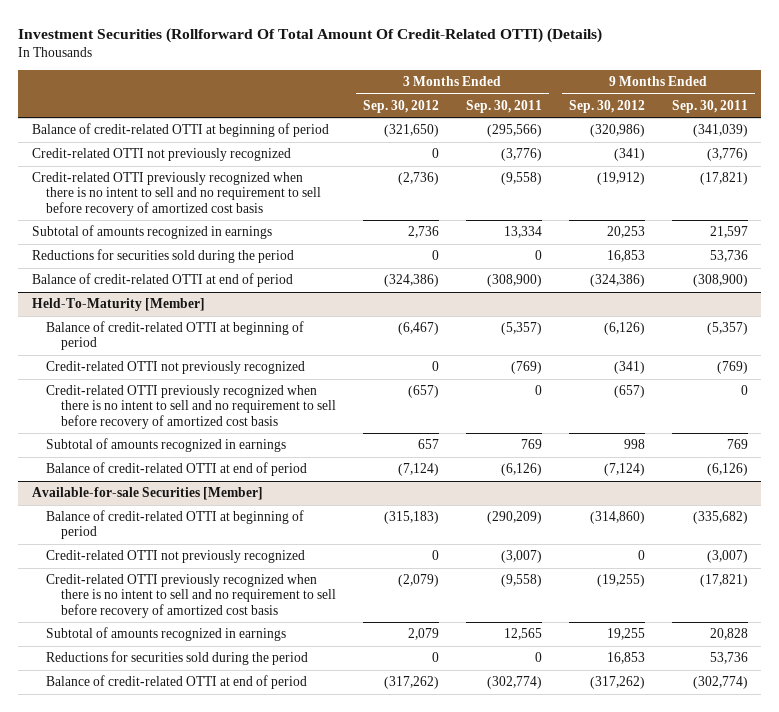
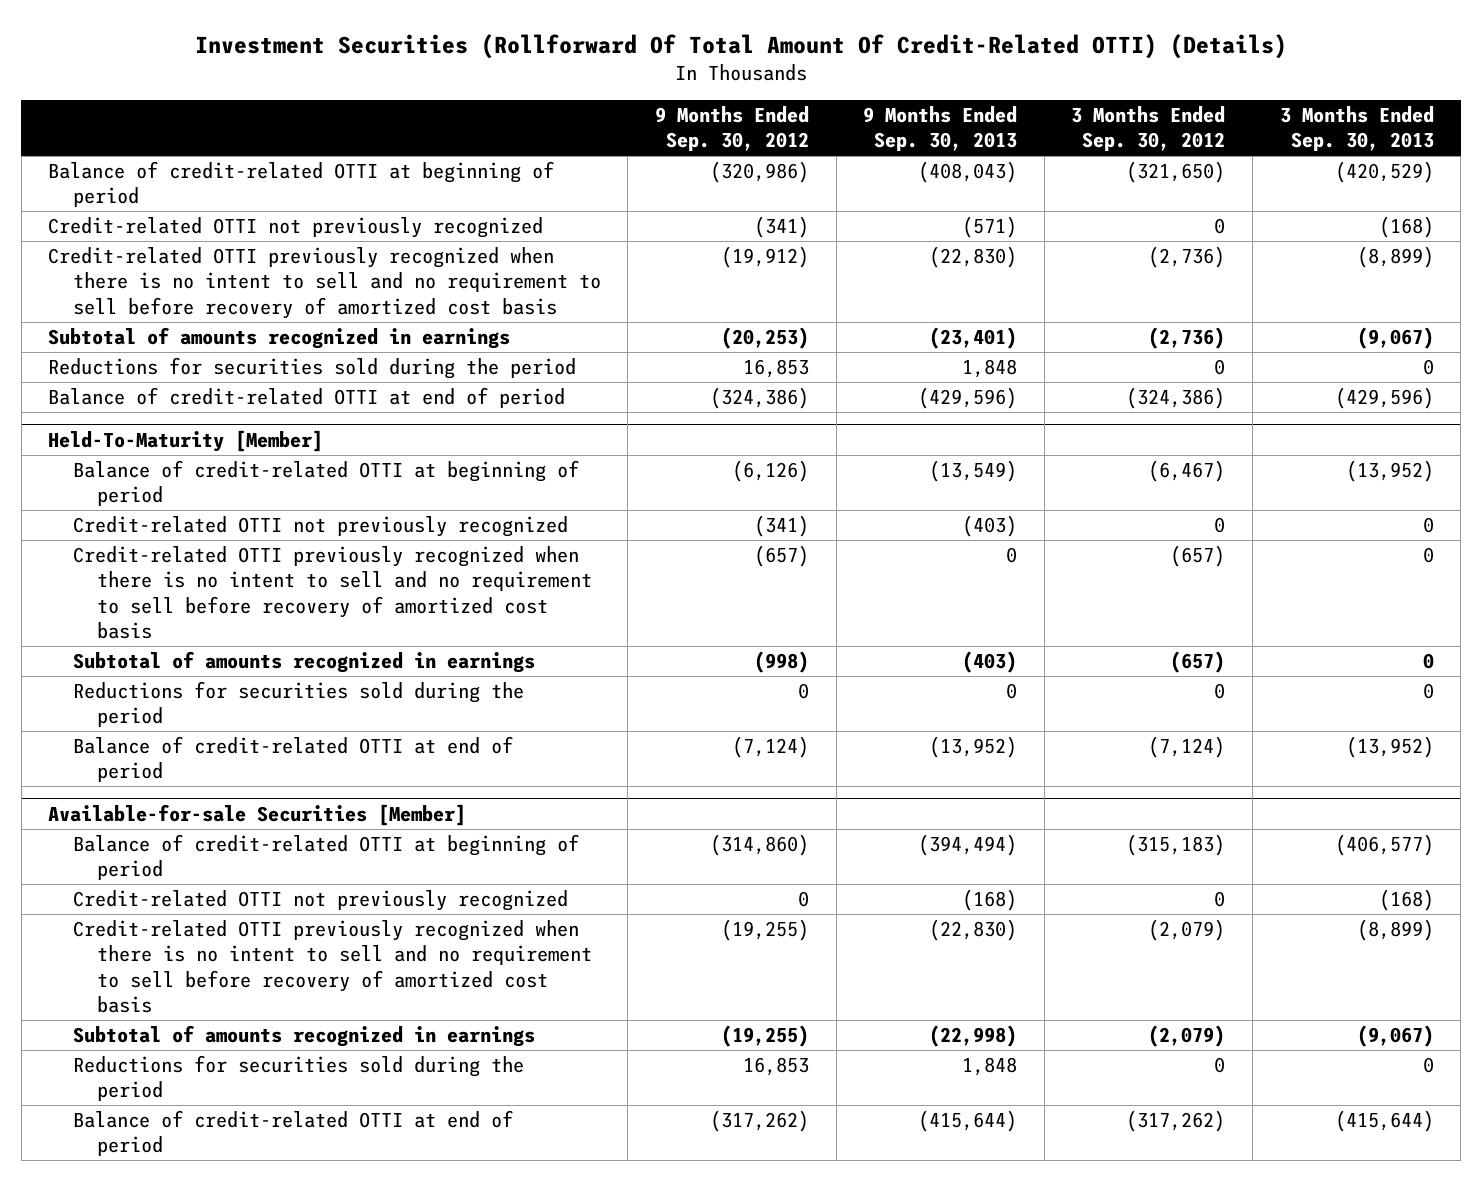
[465,99,542,113] Sep. 30, 2011 -> none
[671,99,748,113] Sep. 30, 2011 -> none
none -> [863,105,1018,152] 9 Months Ended Sep. 30, 2013
none -> [1279,105,1434,152] 3 Months Ended Sep. 30, 2013
[407,226,439,239] 2,736 -> [1148,327,1226,350] (2,736)
[606,226,645,239] 20,253 -> [720,327,809,350] (20,253)
[417,439,439,450] 657 -> [1170,651,1226,674] (657)
[623,439,645,450] 998 -> [753,651,809,674] (998)
none -> [72,681,524,728] Reductions for securities sold during the period
[407,628,439,641] 2,079 -> [1148,1025,1226,1048] (2,079)
[606,628,645,641] 19,255 -> [720,1025,809,1048] (19,255)

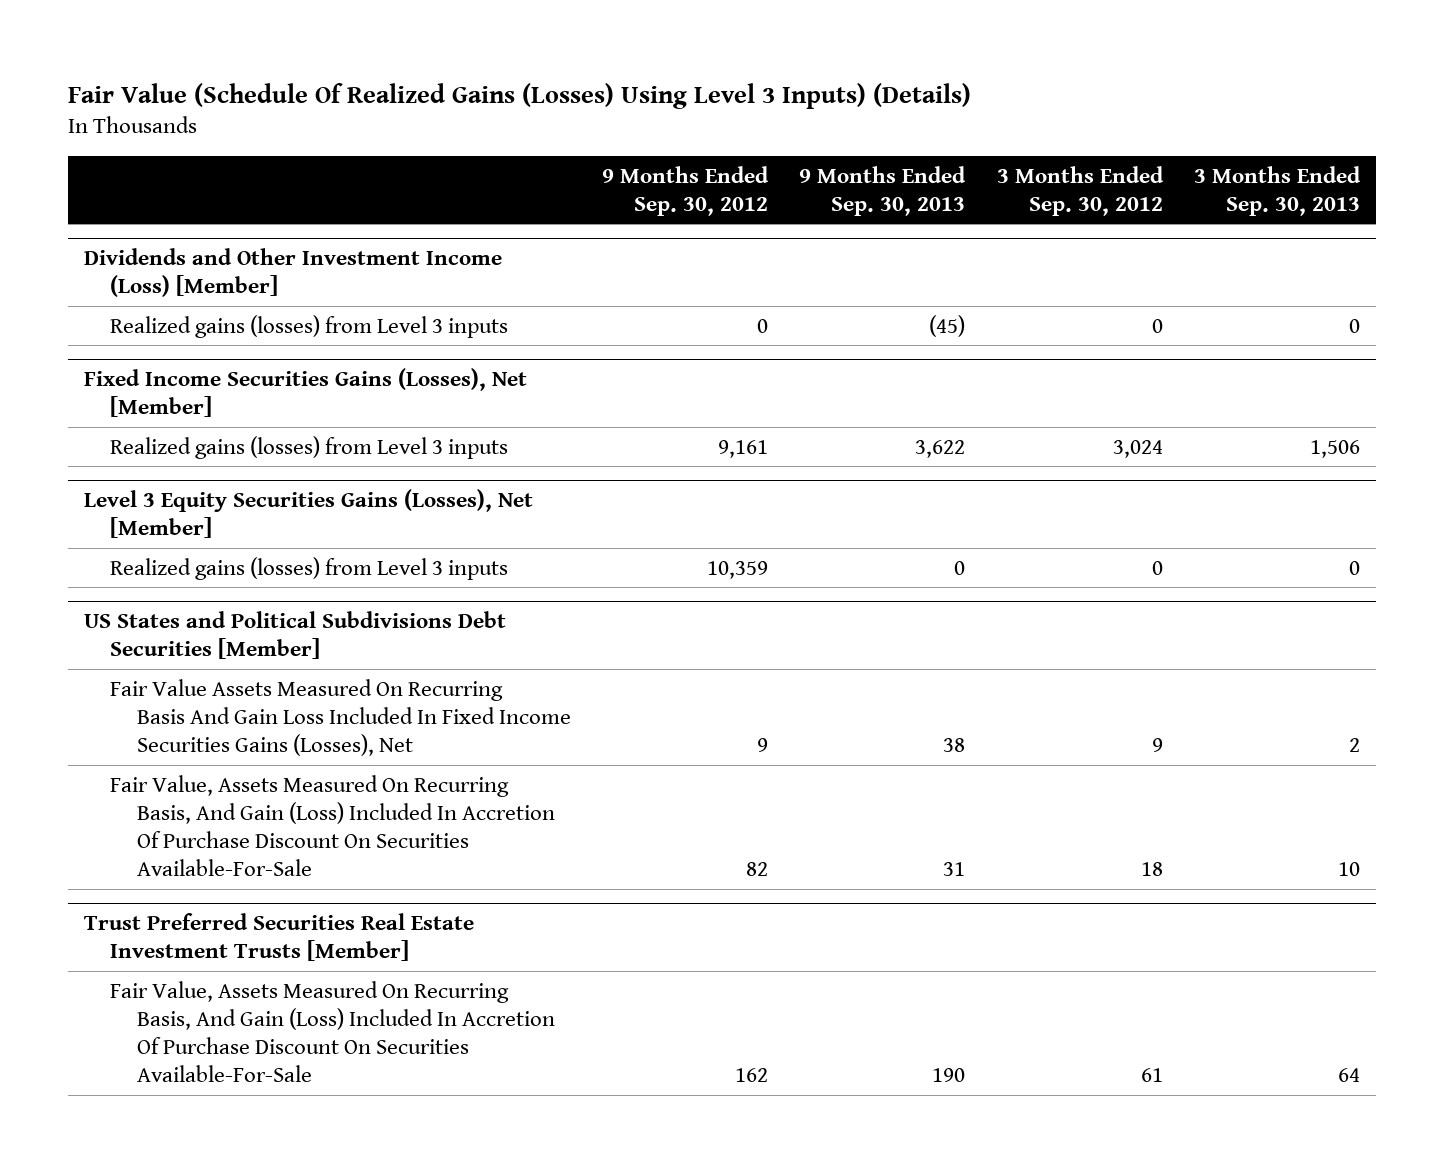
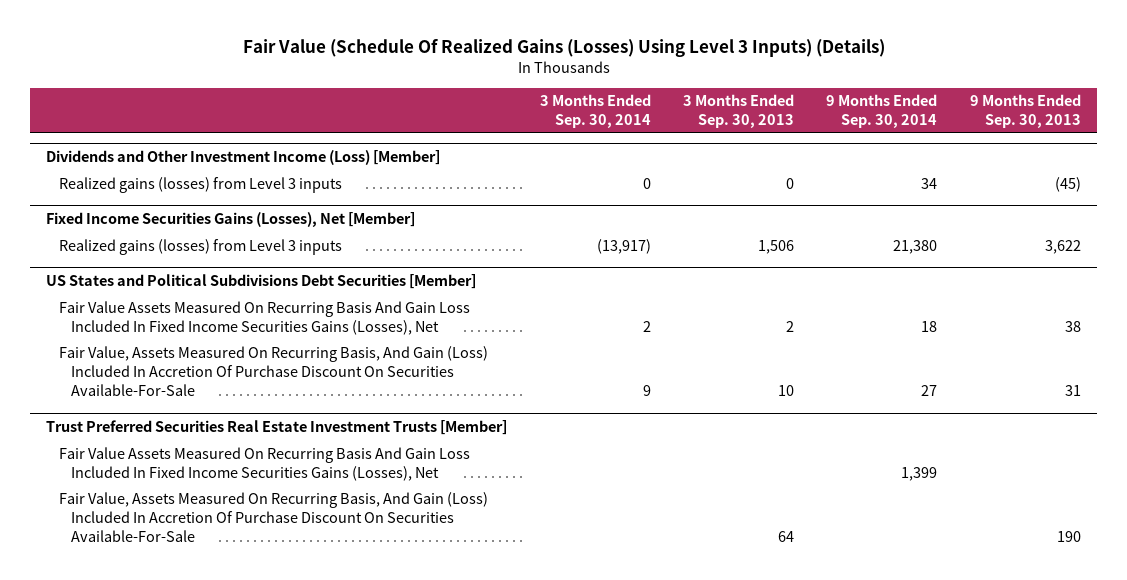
[602,165,770,216] 9 Months Ended Sep. 30, 2012 -> none
[996,165,1164,216] 3 Months Ended Sep. 30, 2012 -> none
none -> [539,94,651,129] 3 Months Ended Sep. 30, 2014
none -> [826,94,938,129] 9 Months Ended Sep. 30, 2014
[83,488,533,539] Level 3 Equity Securities Gains (Losses), Net [Member] -> none
[110,556,509,580] Realized gains (losses) from Level 3 inputs -> none
none -> [58,446,470,481] Fair Value Assets Measured On Recurring Basis And Gain Loss Included In Fixed Income Securities Gains (Losses), Net

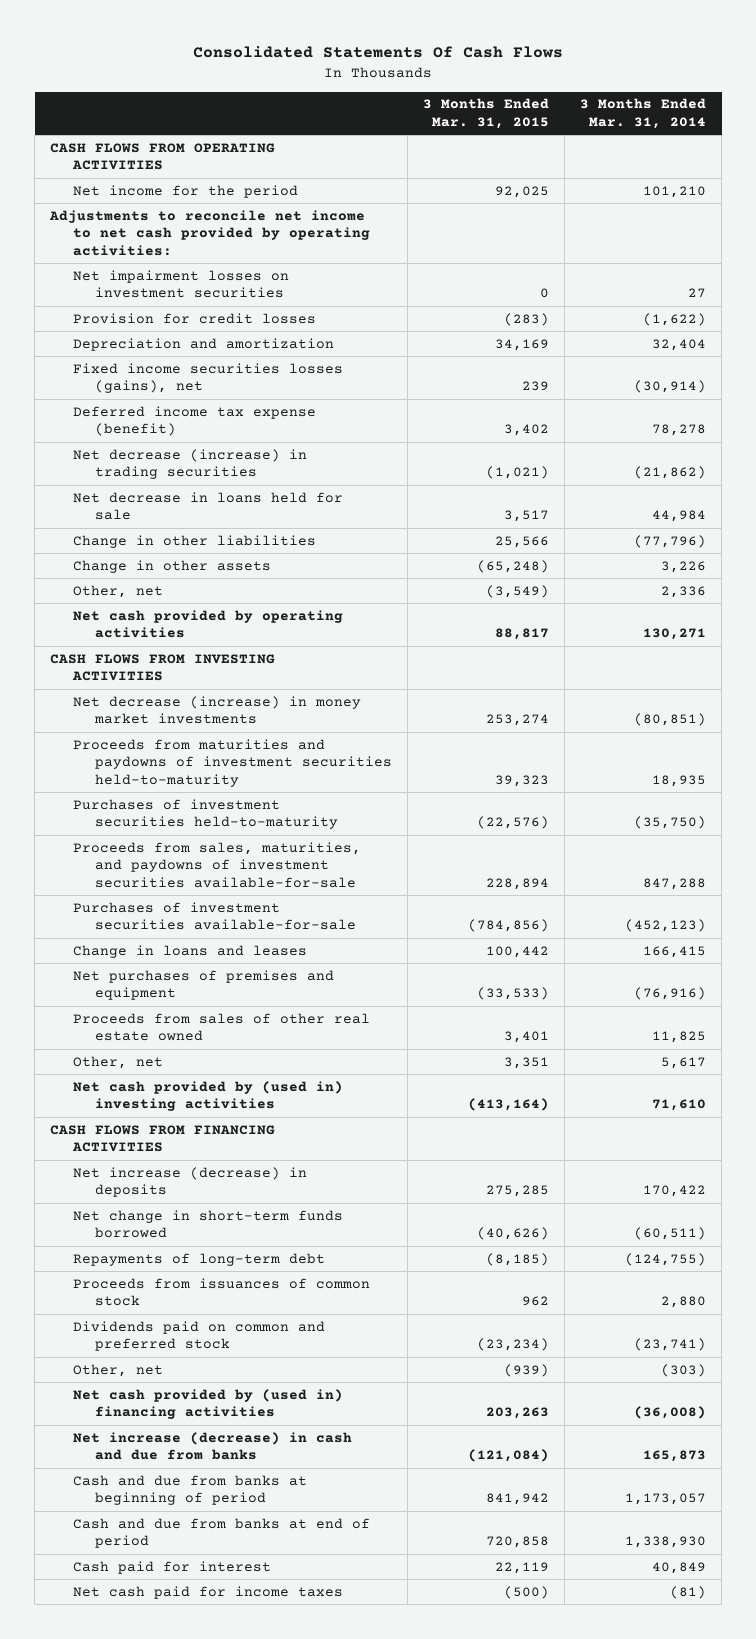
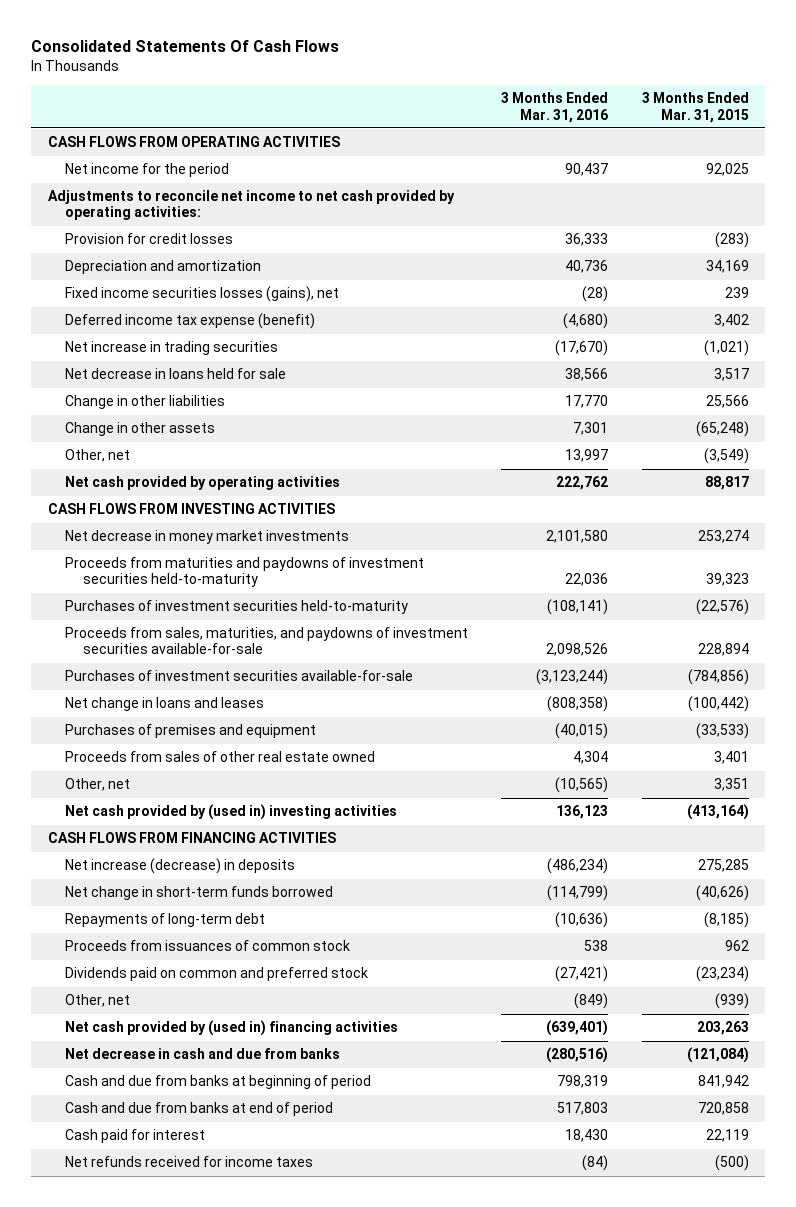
[580,98,707,129] 3 Months Ended Mar. 31, 2014 -> none
none -> [501,92,609,123] 3 Months Ended Mar. 31, 2016
[72,269,289,299] Net impairment losses on investment securities -> none
[72,448,307,480] Net decrease (increase) in trading securities -> [65,341,279,356] Net increase in trading securities
[72,695,361,725] Net decrease (increase) in money market investments -> [65,530,350,545] Net decrease in money market investments
[72,944,307,958] Change in loans and leases -> [65,697,265,712] Net change in loans and leases
[486,945,550,958] 100,442 -> [687,696,749,713] (100,442)
[72,969,334,1001] Net purchases of premises and equipment -> [65,724,317,739] Purchases of premises and equipment
[72,1431,352,1461] Net increase (decrease) in cash and due from banks -> [65,1048,341,1060] Net decrease in cash and due from banks
[72,1585,343,1599] Net cash paid for income taxes -> [65,1156,314,1168] Net refunds received for income taxes

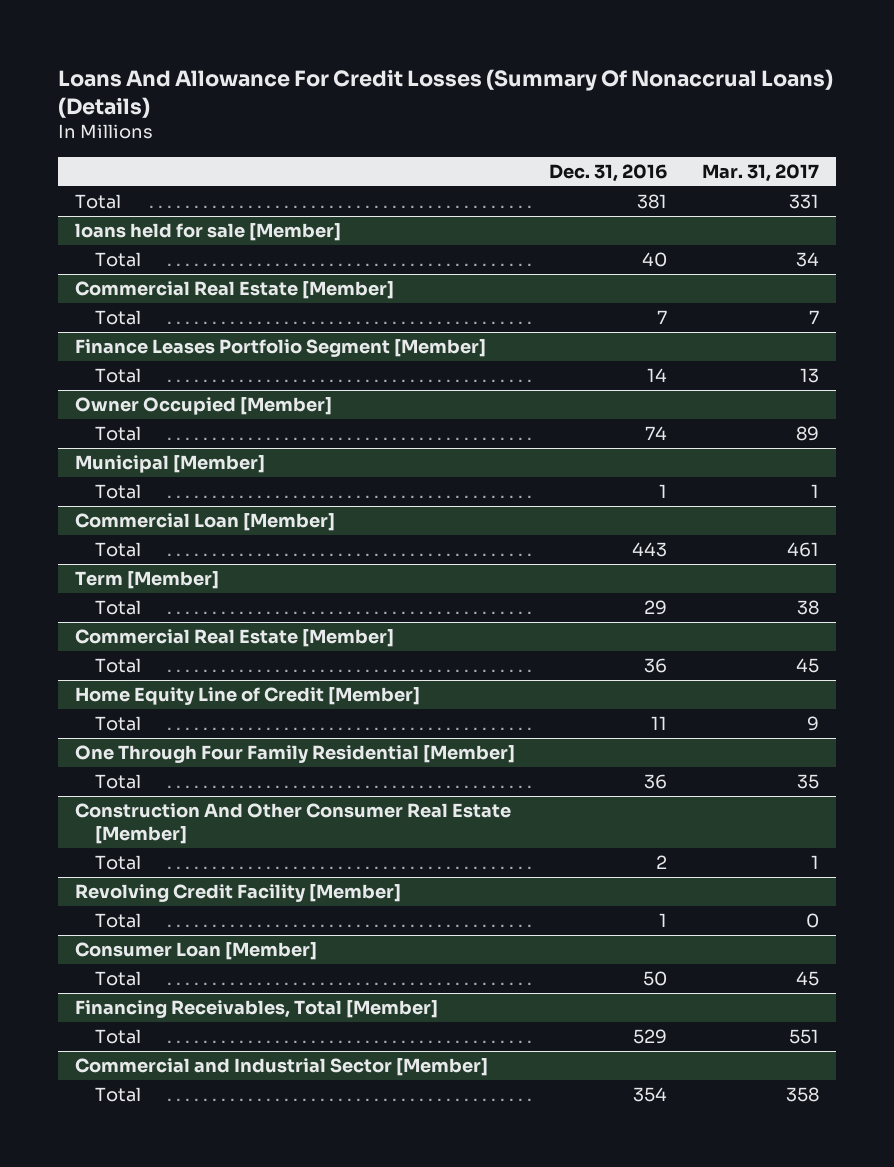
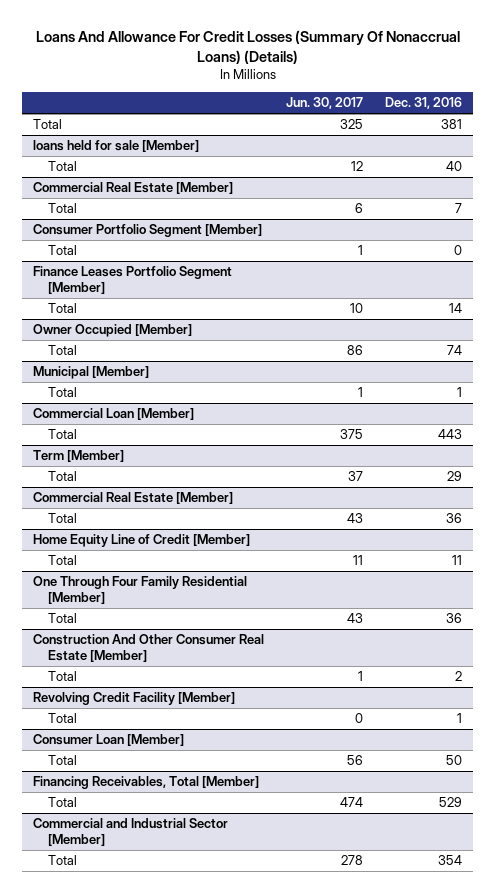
[701,163,819,182] Mar. 31, 2017 -> none
none -> [286,97,364,110] Jun. 30, 2017
none -> [33,224,263,238] Consumer Portfolio Segment [Member]
none -> [47,245,77,256] Total

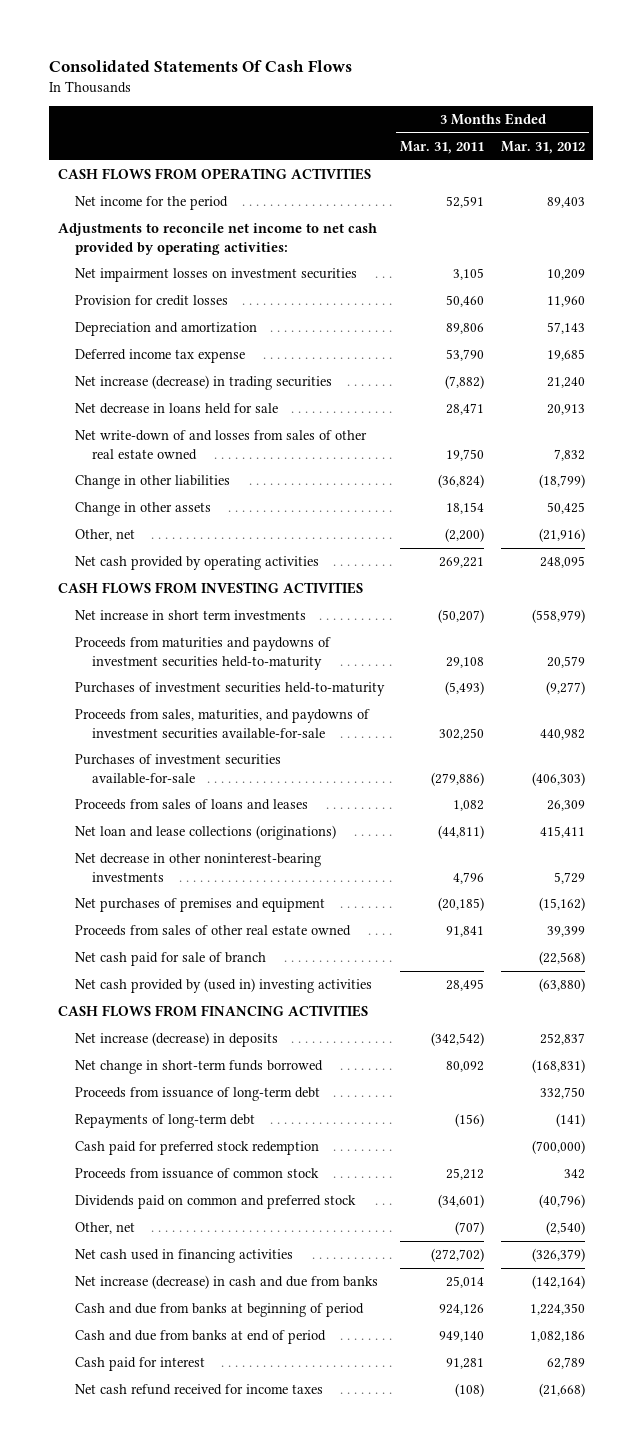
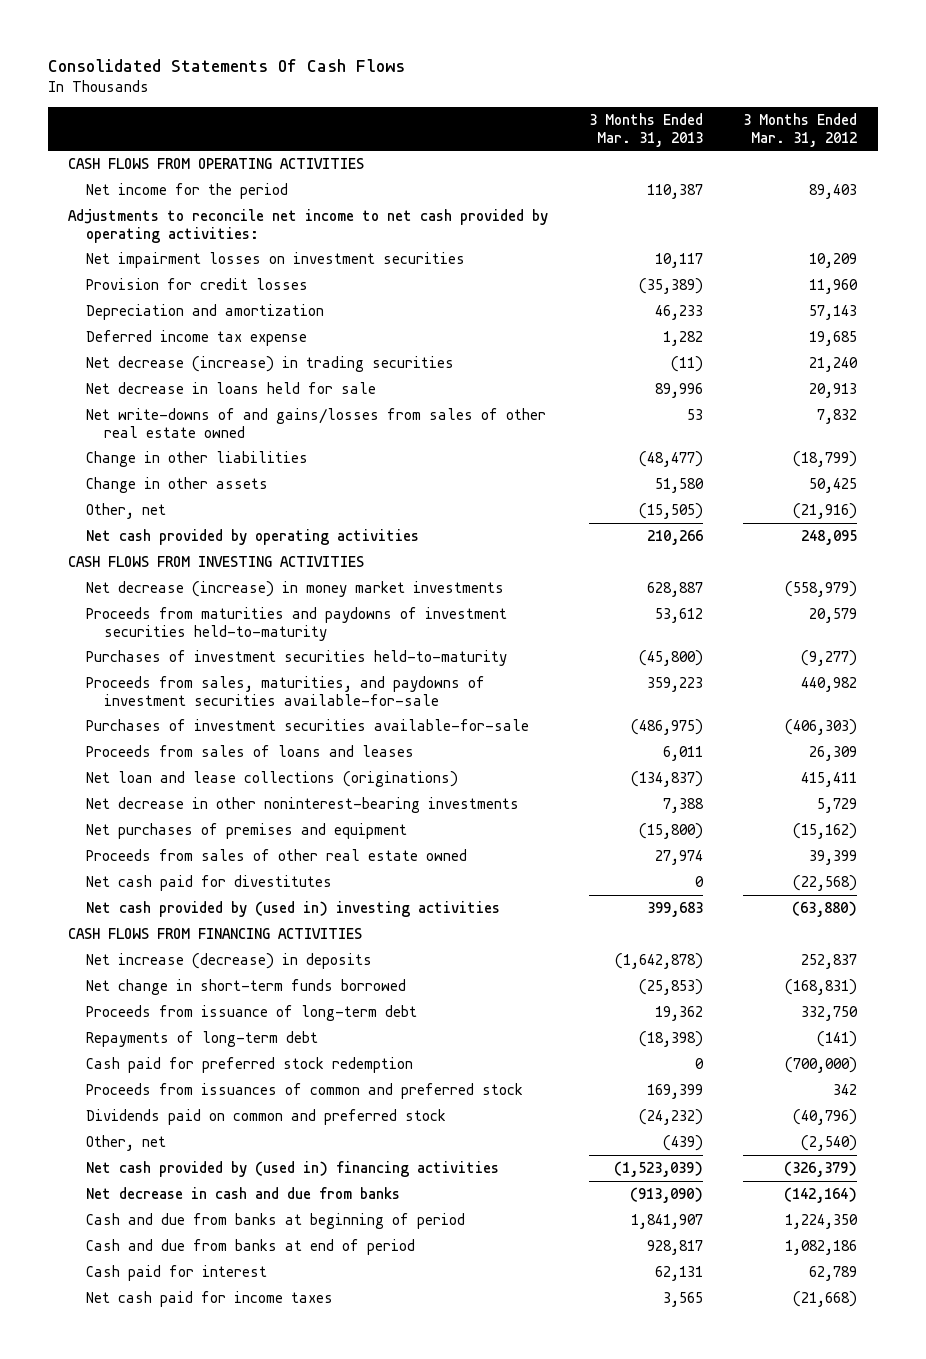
[400,140,485,154] Mar. 31, 2011 -> none
none -> [588,113,703,147] 3 Months Ended Mar. 31, 2013
[74,375,332,391] Net increase (decrease) in trading securities -> [86,356,455,373] Net decrease (increase) in trading securities
[74,430,367,460] Net write-down of and losses from sales of other real estate owned -> [86,408,547,438] Net write-downs of and gains/losses from sales of other real estate owned
[74,610,306,621] Net increase in short term investments -> [86,581,505,598] Net decrease (increase) in money market investments
[74,952,266,967] Net cash paid for sale of branch -> [86,875,333,892] Net cash paid for divestitutes
[74,1168,319,1180] Proceeds from issuance of common stock -> [86,1083,524,1100] Proceeds from issuances of common and preferred stock
[74,1249,293,1264] Net cash used in financing activities -> [86,1161,500,1178] Net cash provided by (used in) financing activities
[74,1275,378,1290] Net increase (decrease) in cash and due from banks -> [86,1187,401,1200] Net decrease in cash and due from banks
[74,1384,323,1396] Net cash refund received for income taxes -> [86,1291,334,1308] Net cash paid for income taxes

